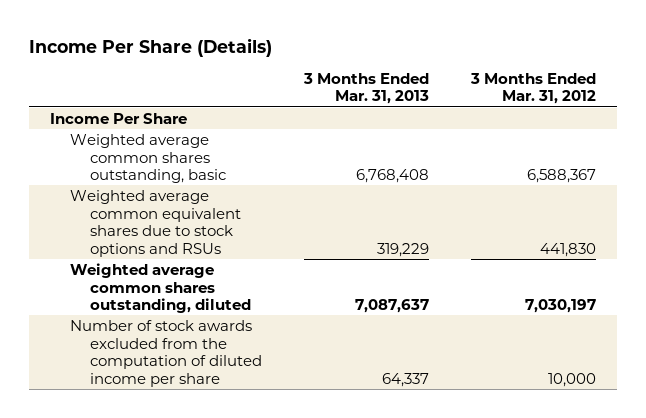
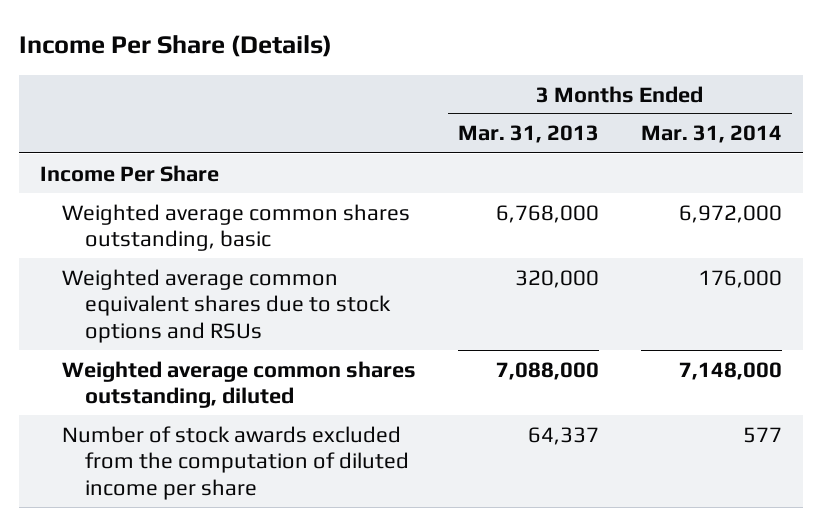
[470,72,597,105] 3 Months Ended Mar. 31, 2012 -> none
none -> [640,125,782,144] Mar. 31, 2014
[355,169,429,184] 6,768,408 -> [496,204,600,223] 6,768,000
[376,242,429,257] 319,229 -> [515,269,600,288] 320,000
[354,299,429,314] 7,087,637 -> [496,361,600,380] 7,088,000

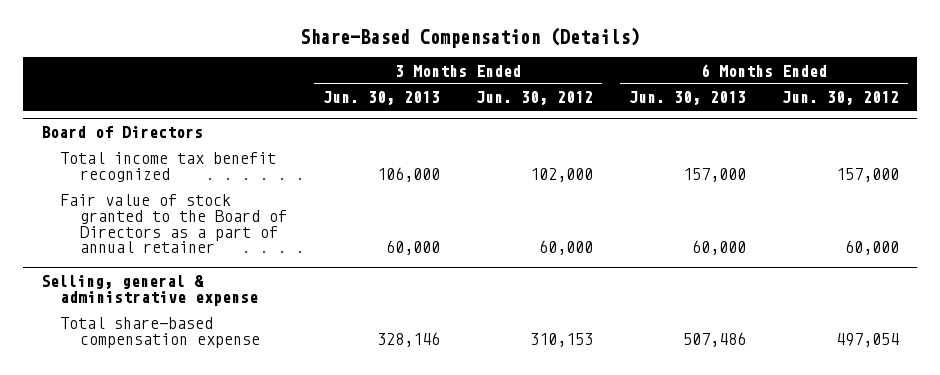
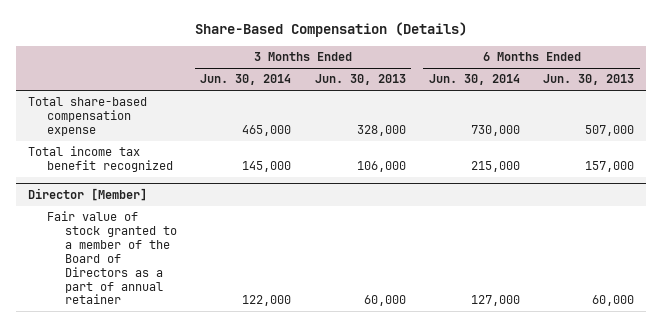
[476,91,594,106] Jun. 30, 2012 -> none
[782,91,900,106] Jun. 30, 2012 -> none
none -> [200,74,292,86] Jun. 30, 2014
none -> [428,74,520,86] Jun. 30, 2014
[41,126,204,139] Board of Directors -> none
none -> [28,97,148,136] Total share-based compensation expense
[41,275,259,306] Selling, general & administrative expense -> none
[60,317,260,349] Total share-based compensation expense -> none
none -> [28,188,148,202] Director [Member]
[60,194,287,254] Fair value of stock granted to the Board of Directors as a part of annual retainer -> [46,211,178,305] Fair value of stock granted to a member of the Board of Directors as a part of annual retainer

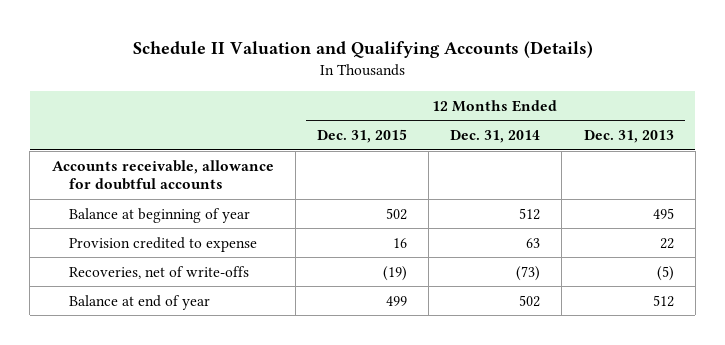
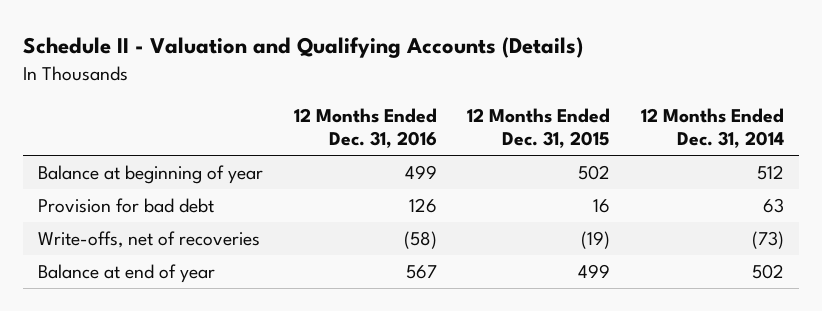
[132,41,593,59] Schedule II Valuation and Qualifying Accounts (Details) -> [22,37,583,59] Schedule II - Valuation and Qualifying Accounts (Details)
[583,130,674,144] Dec. 31, 2013 -> none
none -> [293,108,437,149] 12 Months Ended Dec. 31, 2016
[51,159,274,190] Accounts receivable, allowance for doubtful accounts -> none
[68,236,257,252] Provision credited to expense -> [37,197,214,213] Provision for bad debt
[68,265,249,279] Recoveries, net of write-offs -> [37,230,260,248] Write-offs, net of recoveries

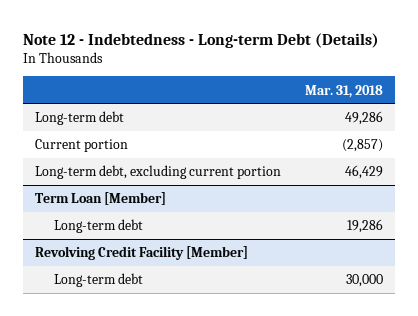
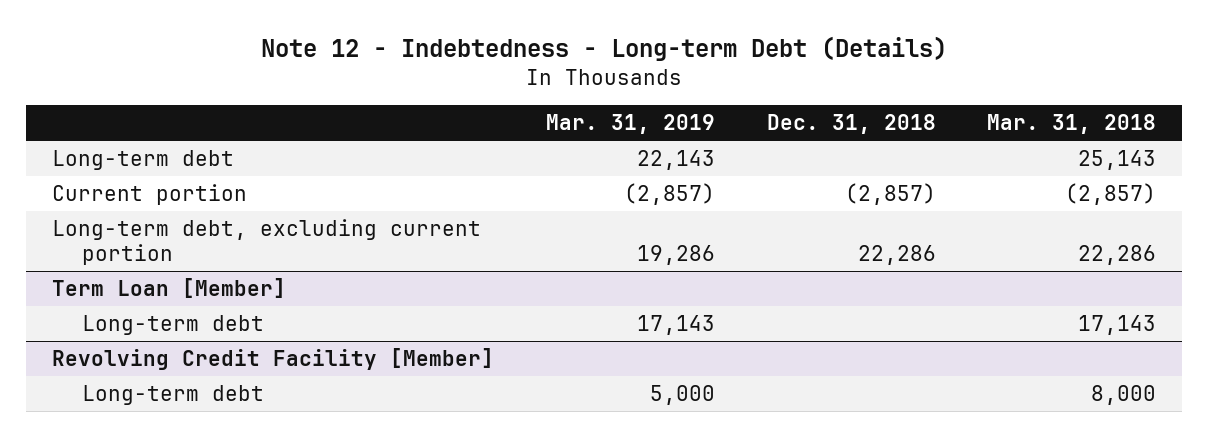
none -> [545,114,715,135] Mar. 31, 2019
none -> [766,114,936,135] Dec. 31, 2018
[344,111,383,126] 49,286 -> [1078,149,1157,170] 25,143
[344,165,383,180] 46,429 -> [1078,244,1157,265] 22,286
[346,219,383,234] 19,286 -> [1078,314,1157,335] 17,143
[345,274,383,288] 30,000 -> [1091,384,1157,405] 8,000

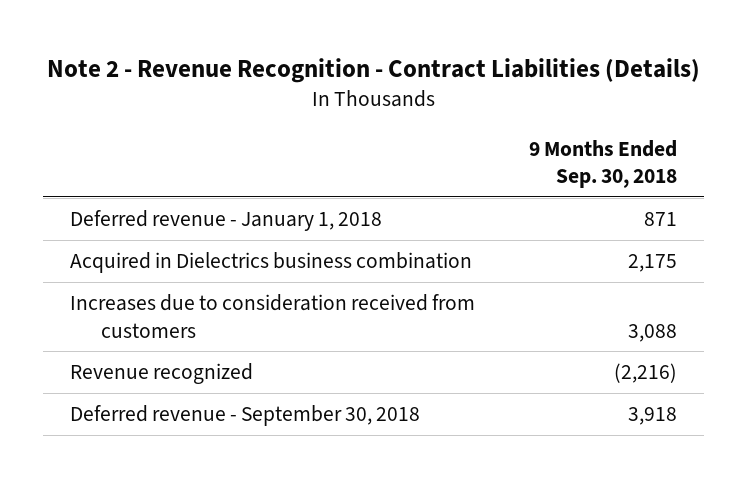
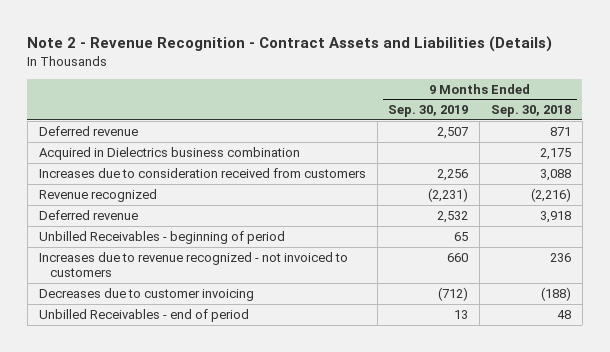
[46,57,700,83] Note 2 - Revenue Recognition - Contract Liabilities (Details) -> [27,35,553,52] Note 2 - Revenue Recognition - Contract Assets and Liabilities (Details)
none -> [388,105,469,118] Sep. 30, 2019
[70,210,383,232] Deferred revenue - January 1, 2018 -> [38,125,138,136] Deferred revenue
[70,405,421,427] Deferred revenue - September 30, 2018 -> [38,209,138,220] Deferred revenue
none -> [38,230,285,244] Unbilled Receivables - beginning of period
none -> [38,251,348,278] Increases due to revenue recognized - not invoiced to customers
none -> [38,287,254,301] Decreases due to customer invoicing
none -> [38,308,249,322] Unbilled Receivables - end of period

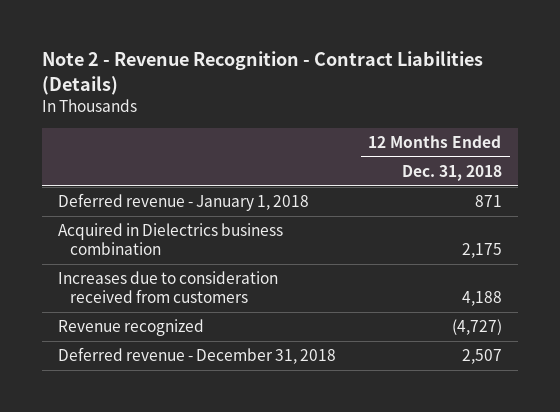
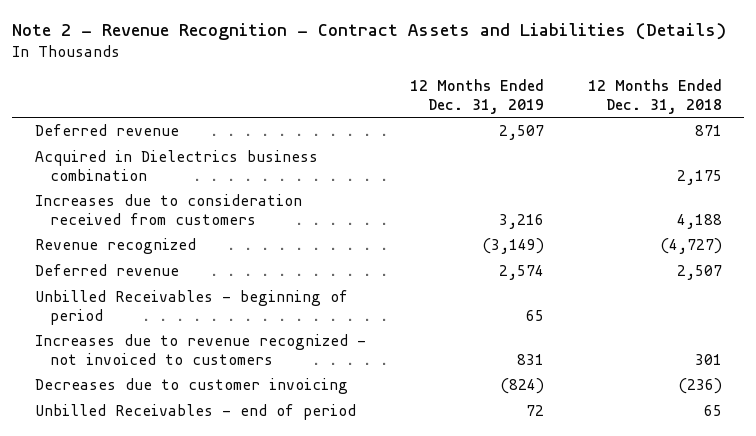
[41,51,483,95] Note 2 - Revenue Recognition - Contract Liabilities (Details) -> [12,23,727,41] Note 2 - Revenue Recognition - Contract Assets and Liabilities (Details)
none -> [409,78,544,114] 12 Months Ended Dec. 31, 2019
[58,193,310,212] Deferred revenue - January 1, 2018 -> [34,124,179,137] Deferred revenue
[58,347,337,365] Deferred revenue - December 31, 2018 -> [34,264,179,277] Deferred revenue
none -> [34,290,348,325] Unbilled Receivables - beginning of period
none -> [34,334,366,365] Increases due to revenue recognized - not invoiced to customers
none -> [34,378,348,395] Decreases due to customer invoicing
none -> [34,404,356,421] Unbilled Receivables - end of period

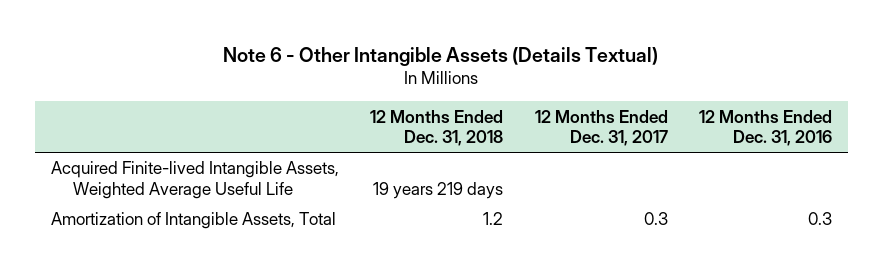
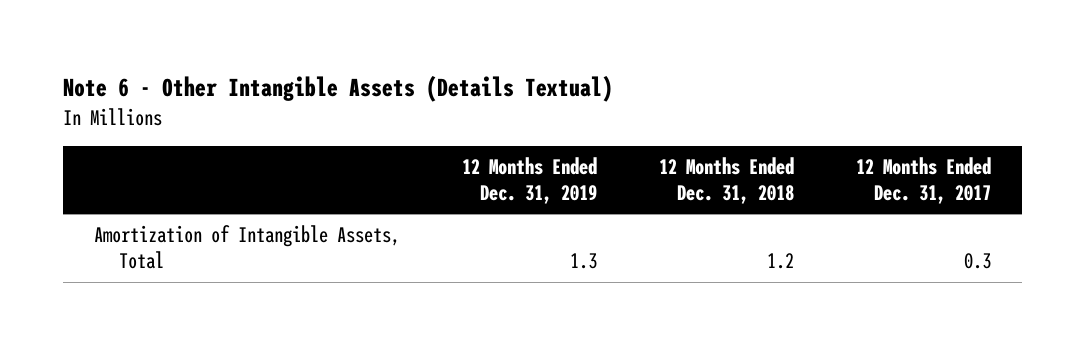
[698,109,832,147] 12 Months Ended Dec. 31, 2016 -> none
none -> [462,156,598,204] 12 Months Ended Dec. 31, 2019
[50,161,339,199] Acquired Finite-lived Intangible Assets, Weighted Average Useful Life -> none

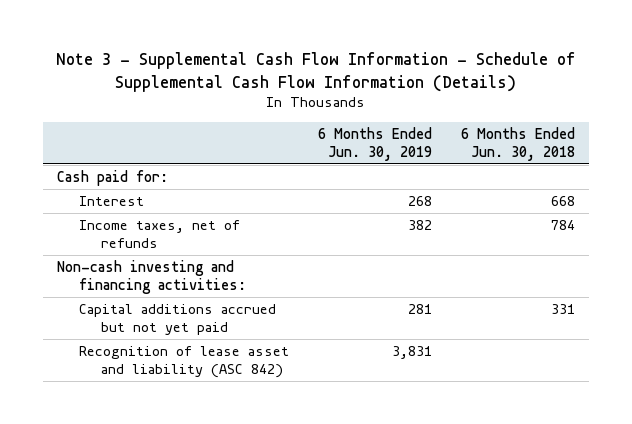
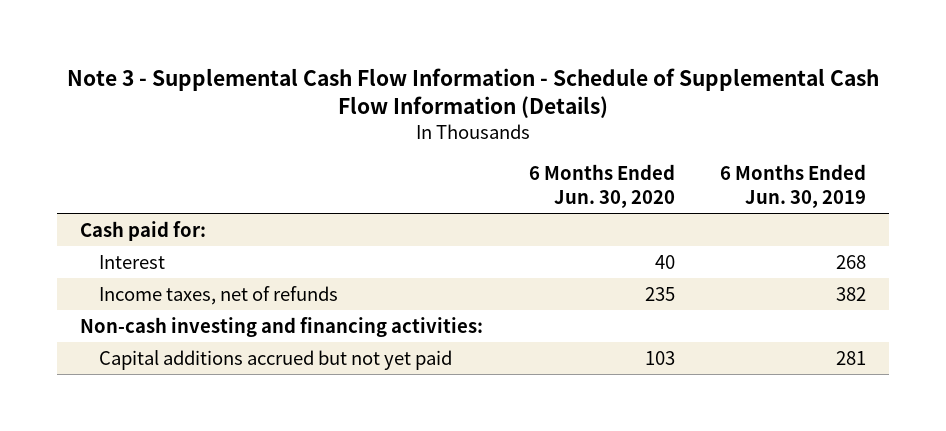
[460,126,575,161] 6 Months Ended Jun. 30, 2018 -> none
none -> [528,164,675,208] 6 Months Ended Jun. 30, 2020
[79,346,290,378] Recognition of lease asset and liability (ASC 842) -> none

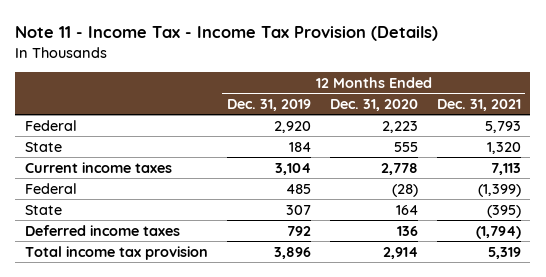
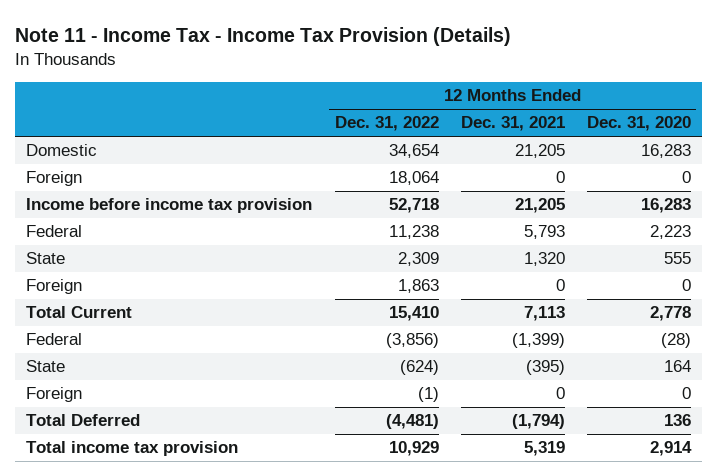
[226,99,311,112] Dec. 31, 2019 -> none
none -> [334,116,439,132] Dec. 31, 2022
none -> [26,144,98,157] Domestic
none -> [26,171,83,187] Foreign
none -> [26,198,313,214] Income before income tax provision
none -> [26,279,83,295] Foreign
[24,161,172,173] Current income taxes -> [26,306,133,319] Total Current
none -> [26,387,83,403] Foreign
[24,224,180,236] Deferred income taxes -> [26,414,141,427] Total Deferred

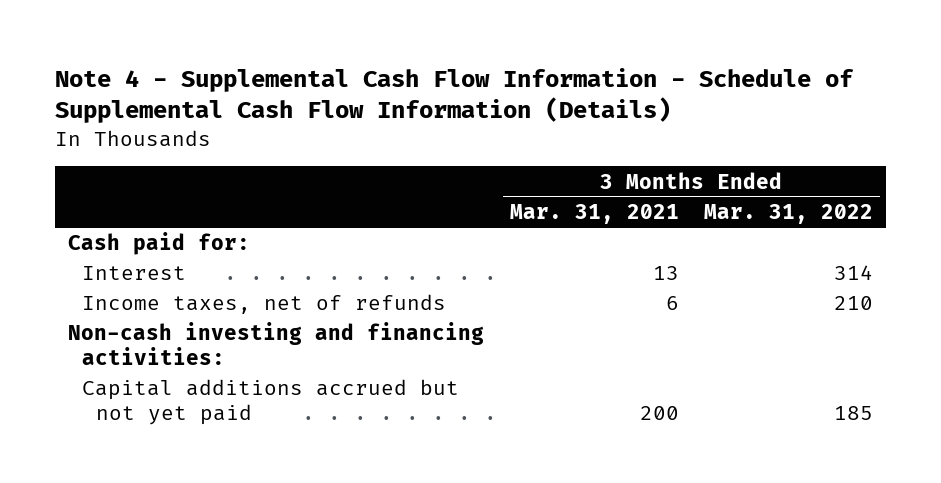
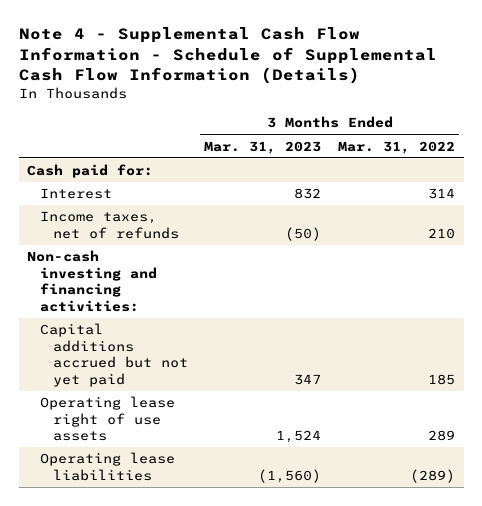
[509,204,679,225] Mar. 31, 2021 -> none
none -> [204,140,322,154] Mar. 31, 2023
none -> [39,396,175,442] Operating lease right of use assets
none -> [39,452,175,481] Operating lease liabilities

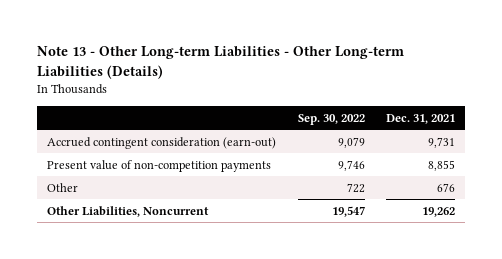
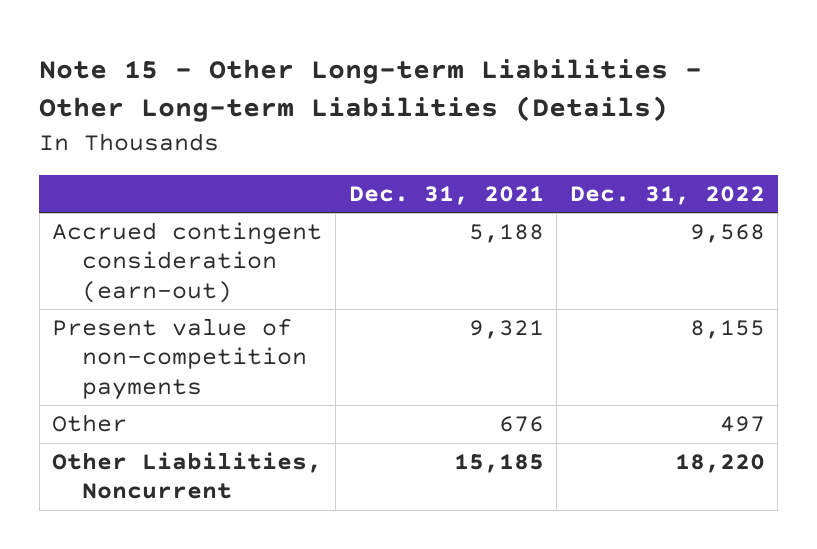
[36,46,404,80] Note 13 - Other Long-term Liabilities - Other Long-term Liabilities (Details) -> [39,58,703,123] Note 15 - Other Long-term Liabilities - Other Long-term Liabilities (Details)
[297,113,365,125] Sep. 30, 2022 -> none
none -> [569,185,765,205] Dec. 31, 2022
[427,136,455,148] 9,731 -> [468,224,544,244] 5,188
[427,159,455,171] 8,855 -> [468,320,544,340] 9,321
[421,206,455,217] 19,262 -> [453,454,544,474] 15,185

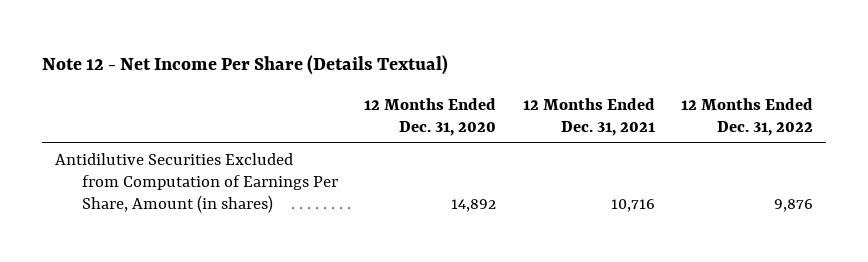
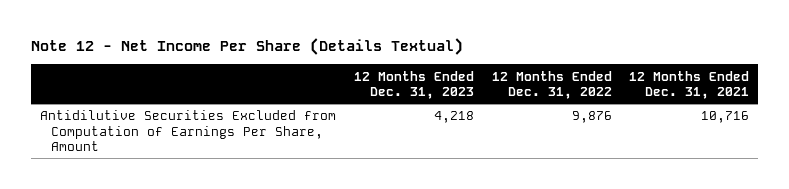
[364,98,497,136] 12 Months Ended Dec. 31, 2020 -> none
none -> [353,70,474,100] 12 Months Ended Dec. 31, 2023
[54,153,338,213] Antidilutive Securities Excluded from Computation of Earnings Per Share, Amount (in shares) -> [40,110,337,152] Antidilutive Securities Excluded from Computation of Earnings Per Share, Amount

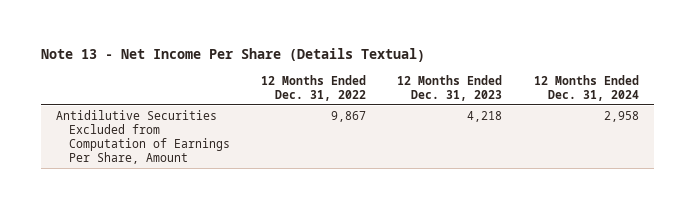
[31,38,464,56] Note 12 - Net Income Per Share (Details Textual) -> [40,47,425,62] Note 13 - Net Income Per Share (Details Textual)
[629,70,750,100] 12 Months Ended Dec. 31, 2021 -> none
none -> [533,74,639,101] 12 Months Ended Dec. 31, 2024
[571,111,612,124] 9,876 -> [331,111,367,123] 9,867

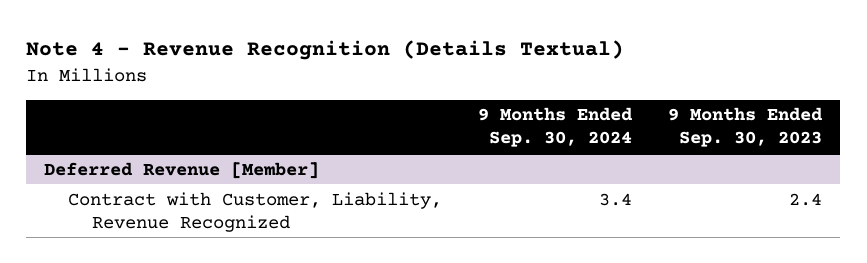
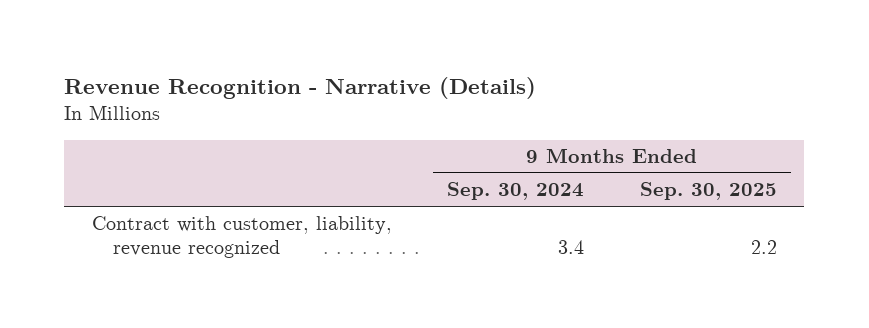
[26,40,625,61] Note 4 - Revenue Recognition (Details Textual) -> [64,77,537,100] Revenue Recognition - Narrative (Details)
[668,107,824,148] 9 Months Ended Sep. 30, 2023 -> none
none -> [639,182,777,201] Sep. 30, 2025
[44,161,320,179] Deferred Revenue [Member] -> none
[68,191,443,232] Contract with Customer, Liability, Revenue Recognized -> [91,216,392,259] Contract with customer, liability, revenue recognized

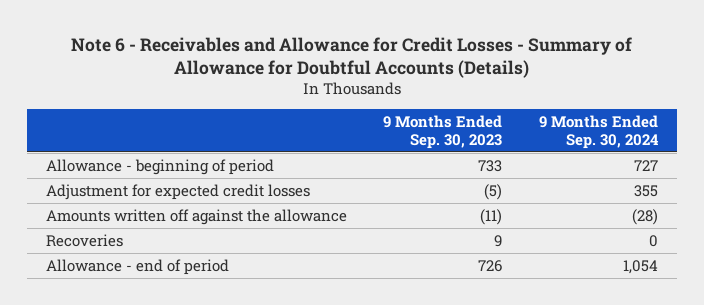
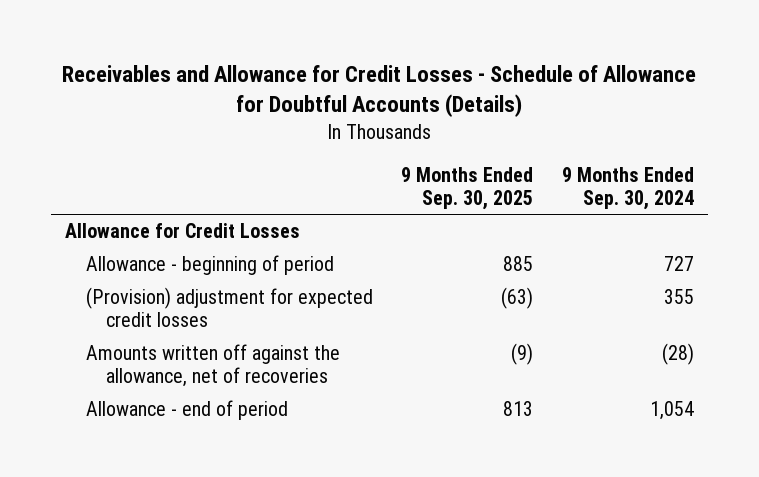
[70,36,632,78] Note 6 - Receivables and Allowance for Credit Losses - Summary of Allowance for Doubtful Accounts (Details) -> [62,64,697,118] Receivables and Allowance for Credit Losses - Schedule of Allowance for Doubtful Accounts (Details)
[383,115,503,149] 9 Months Ended Sep. 30, 2023 -> none
none -> [401,167,534,210] 9 Months Ended Sep. 30, 2025
none -> [65,223,301,239] Allowance for Credit Losses
[45,233,123,247] Recoveries -> none
[45,183,310,200] Adjustment for expected credit losses -> [85,287,373,328] (Provision) adjustment for expected credit losses
[45,208,347,225] Amounts written off against the allowance -> [85,344,340,388] Amounts written off against the allowance, net of recoveries

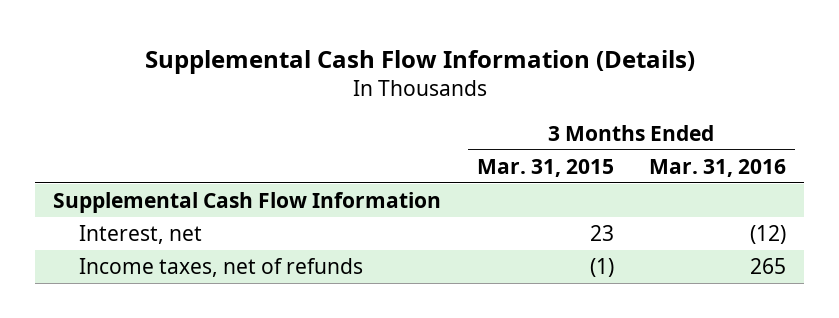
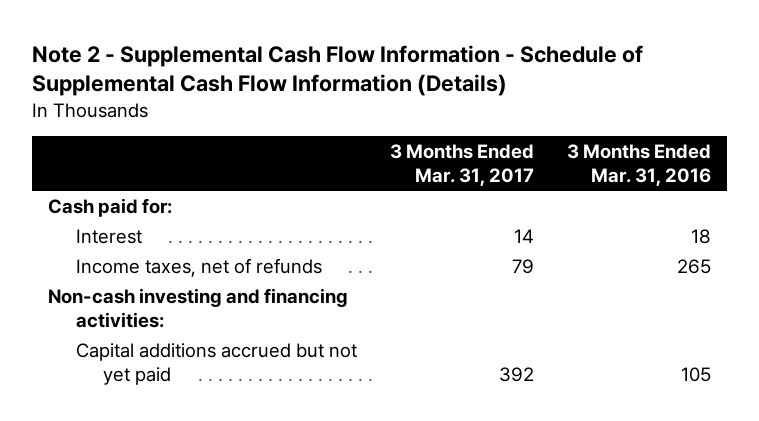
[144,49,695,74] Supplemental Cash Flow Information (Details) -> [32,44,644,97] Note 2 - Supplemental Cash Flow Information - Schedule of Supplemental Cash Flow Information (Details)
[476,158,614,177] Mar. 31, 2015 -> none
none -> [389,144,534,187] 3 Months Ended Mar. 31, 2017
[53,192,442,214] Supplemental Cash Flow Information -> none
none -> [48,197,173,217] Cash paid for:
[78,225,202,245] Interest, net -> [75,228,142,244] Interest
[749,225,786,245] (12) -> [690,228,711,244] 18
none -> [48,287,349,328] Non-cash investing and financing activities:
none -> [75,342,357,385] Capital additions accrued but not yet paid

